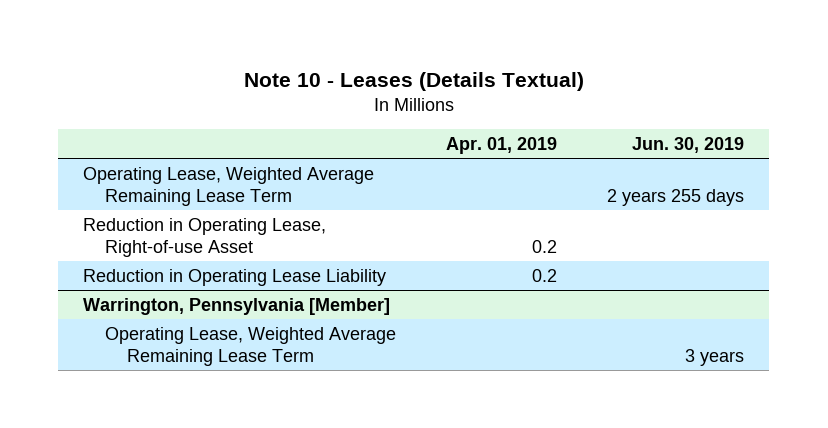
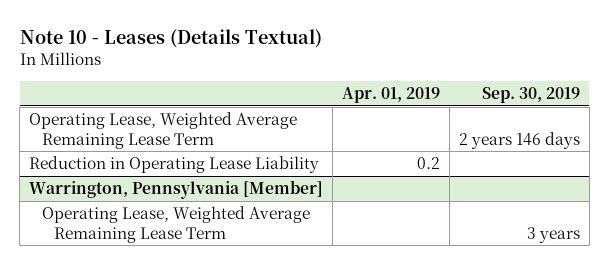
[632,137,745,154] Jun. 30, 2019 -> none
none -> [481,87,580,104] Sep. 30, 2019
[83,217,327,257] Reduction in Operating Lease, Right-of-use Asset -> none

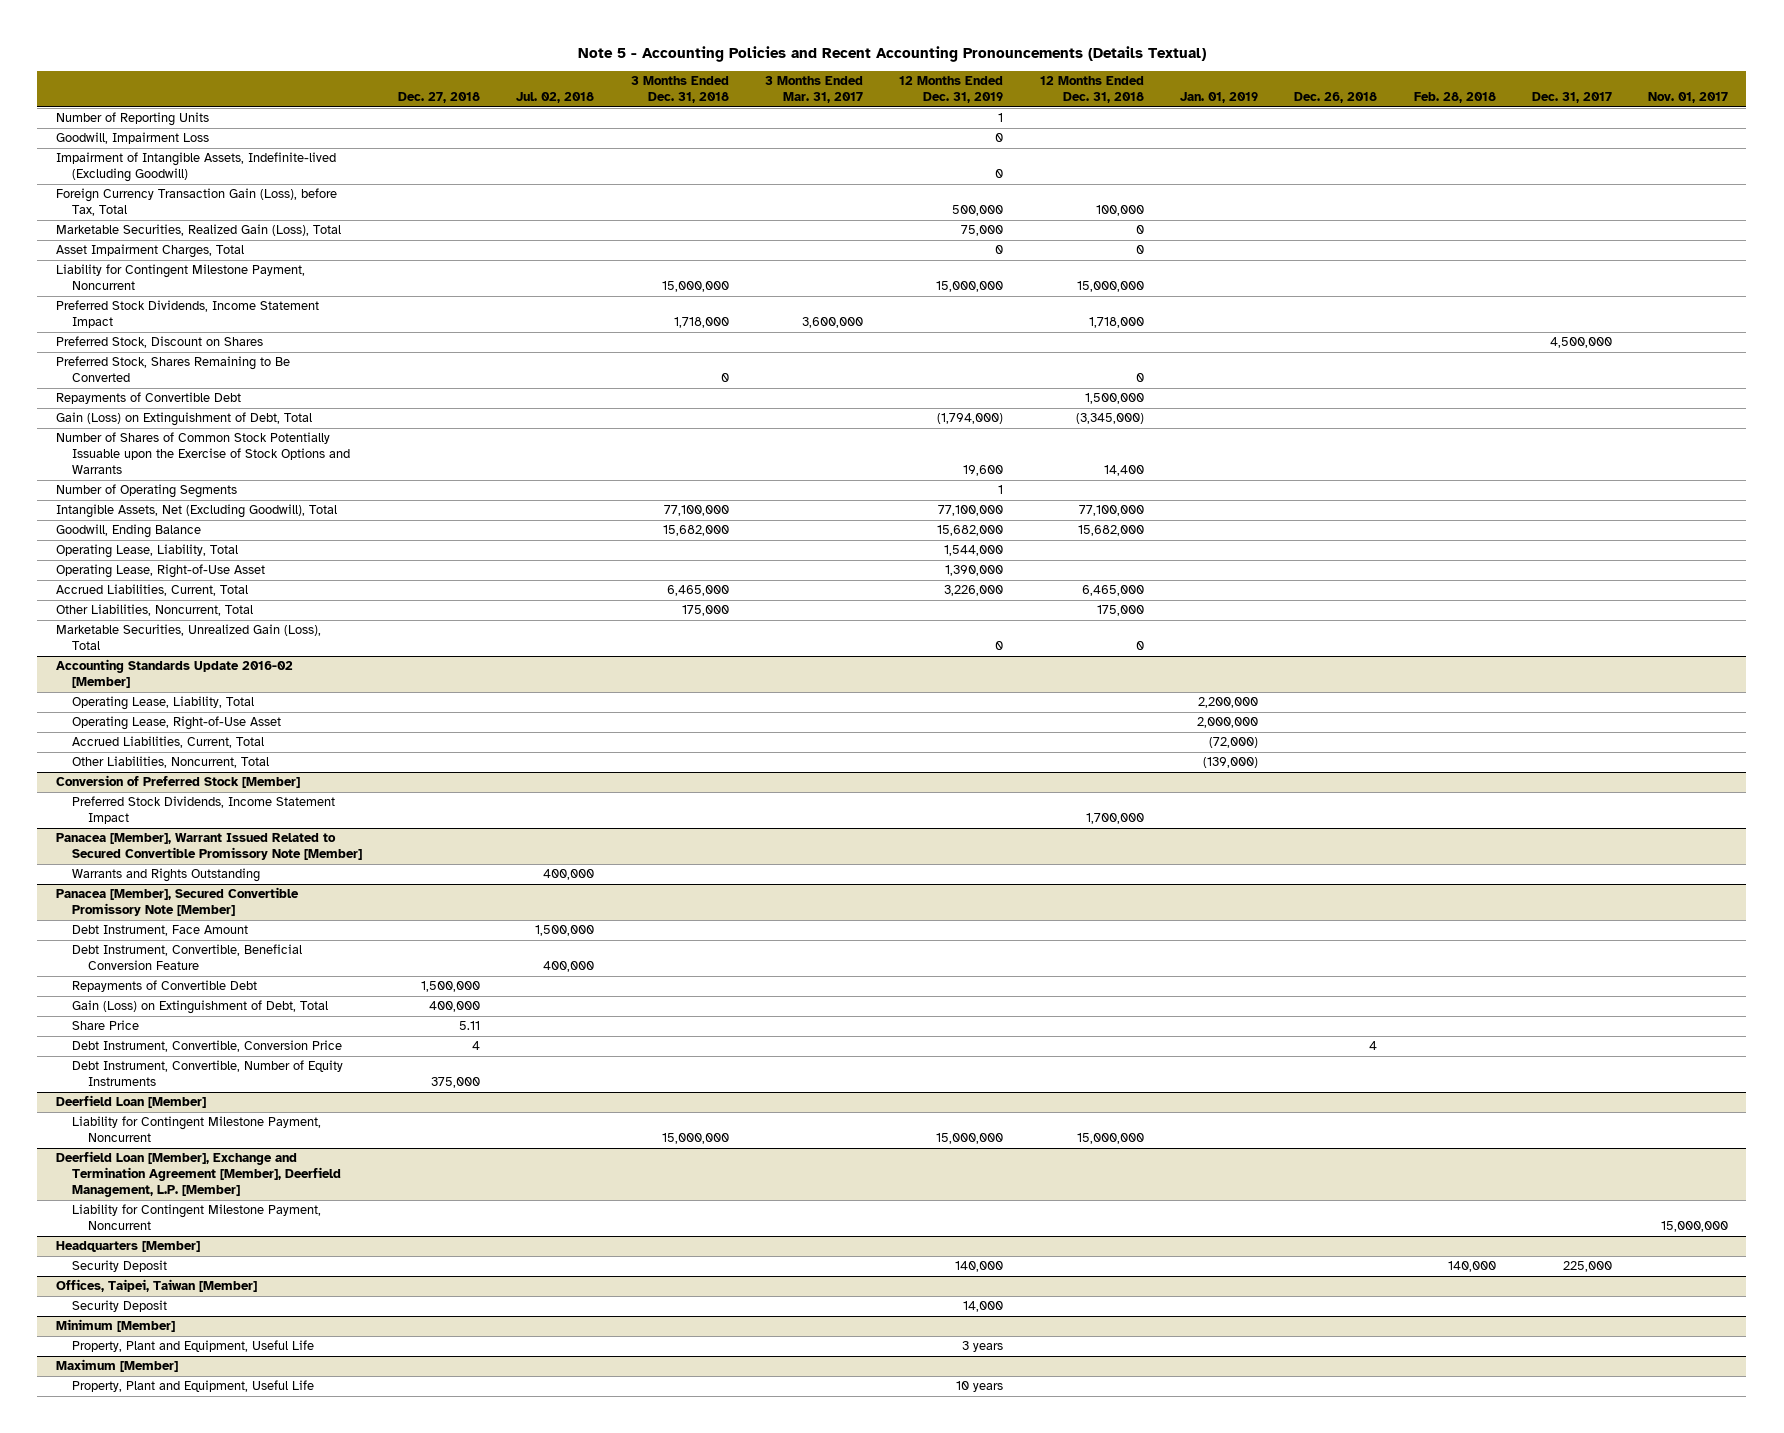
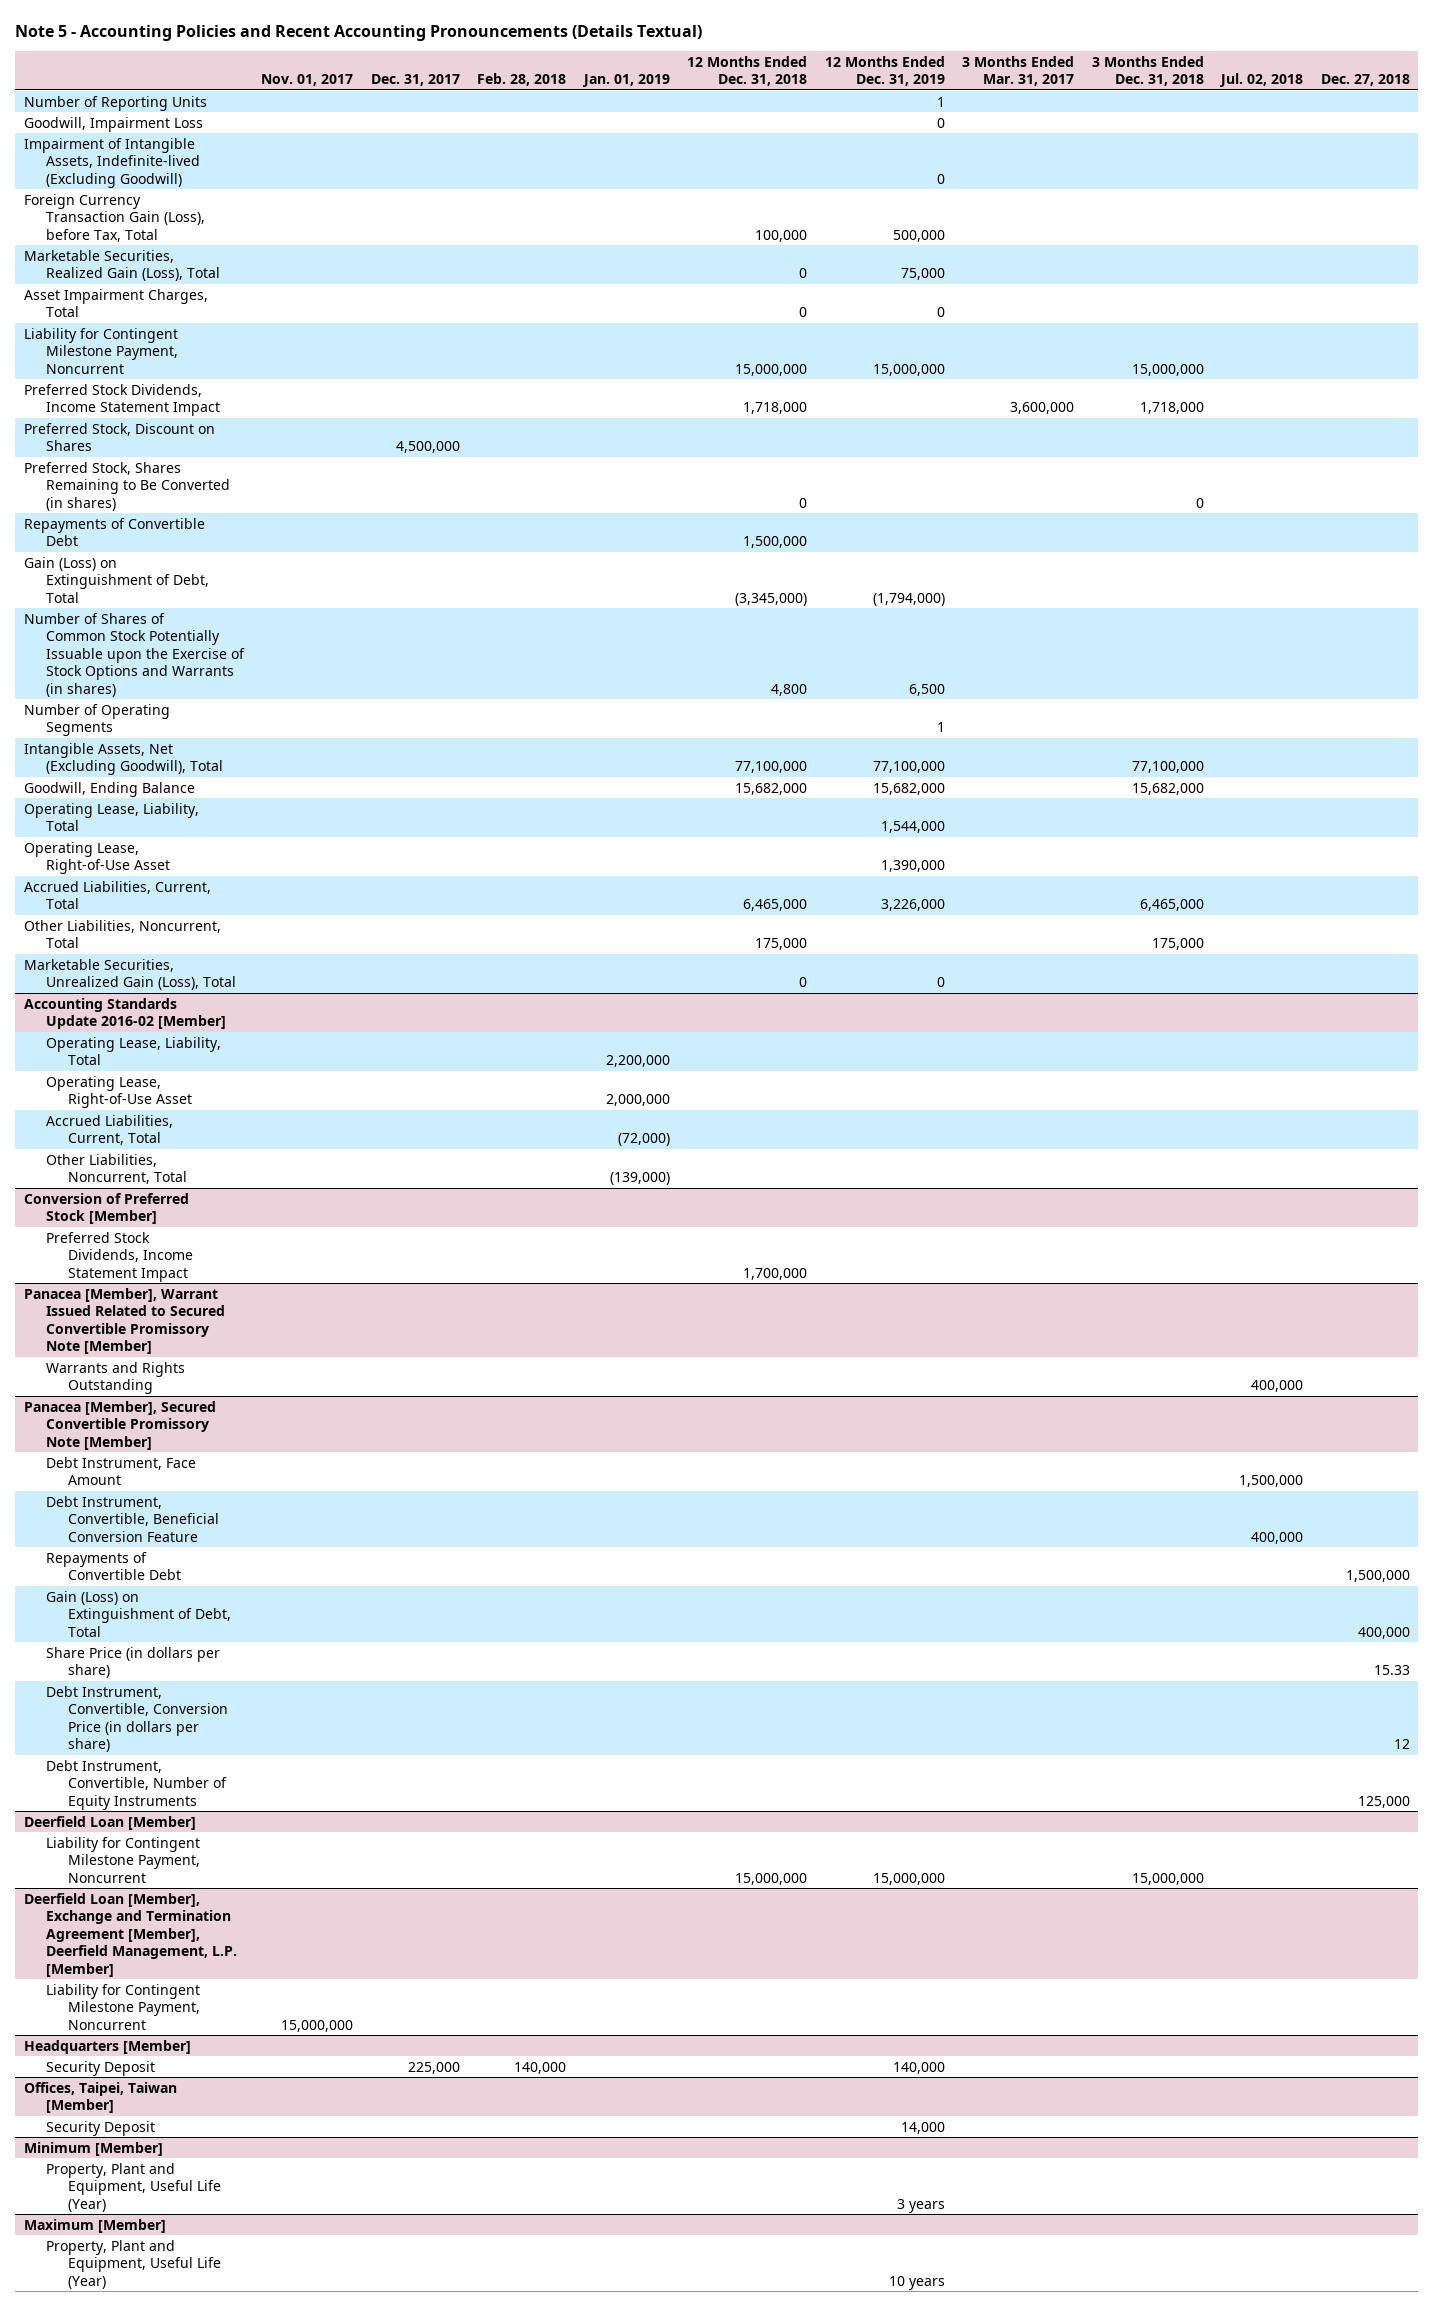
[1294,92,1378,104] Dec. 26, 2018 -> none
[55,356,290,383] Preferred Stock, Shares Remaining to Be Converted -> [23,461,230,511] Preferred Stock, Shares Remaining to Be Converted (in shares)
[55,432,350,475] Number of Shares of Common Stock Potentially Issuable upon the Exercise of Stock Options and Warrants -> [23,612,245,697] Number of Shares of Common Stock Potentially Issuable upon the Exercise of Stock Options and Warrants (in shares)
[963,465,1004,477] 19,600 -> [908,683,945,696] 6,500
[1103,465,1144,477] 14,400 -> [771,683,808,696] 4,800
[71,1020,139,1031] Share Price -> [45,1646,220,1679] Share Price (in dollars per share)
[459,1021,481,1031] 5.11 -> [1373,1665,1410,1676] 15.33
[71,1040,342,1053] Debt Instrument, Convertible, Conversion Price -> [45,1685,228,1753] Debt Instrument, Convertible, Conversion Price (in dollars per share)
[472,1041,481,1051] 4 -> [1393,1739,1410,1750] 12
[431,1077,481,1089] 375,000 -> [1357,1795,1410,1808] 125,000
[71,1340,314,1353] Property, Plant and Equipment, Useful Life -> [45,2162,221,2212] Property, Plant and Equipment, Useful Life (Year)
[71,1380,314,1393] Property, Plant and Equipment, Useful Life -> [45,2239,221,2289] Property, Plant and Equipment, Useful Life (Year)

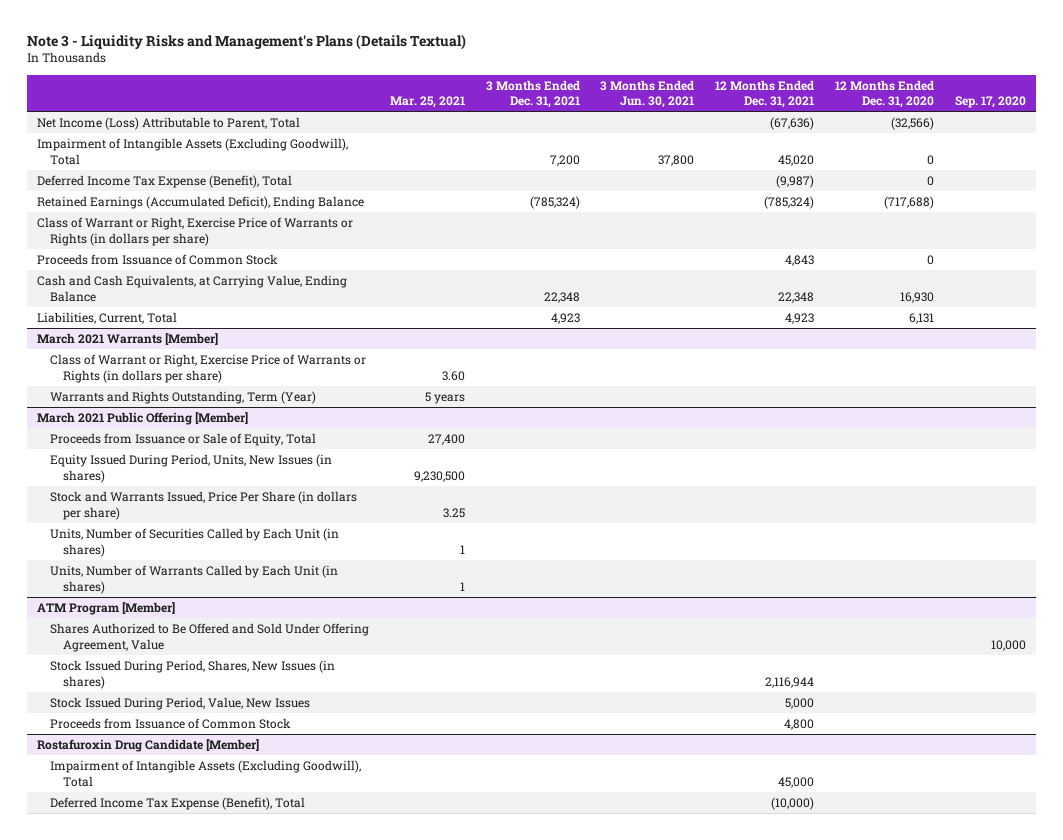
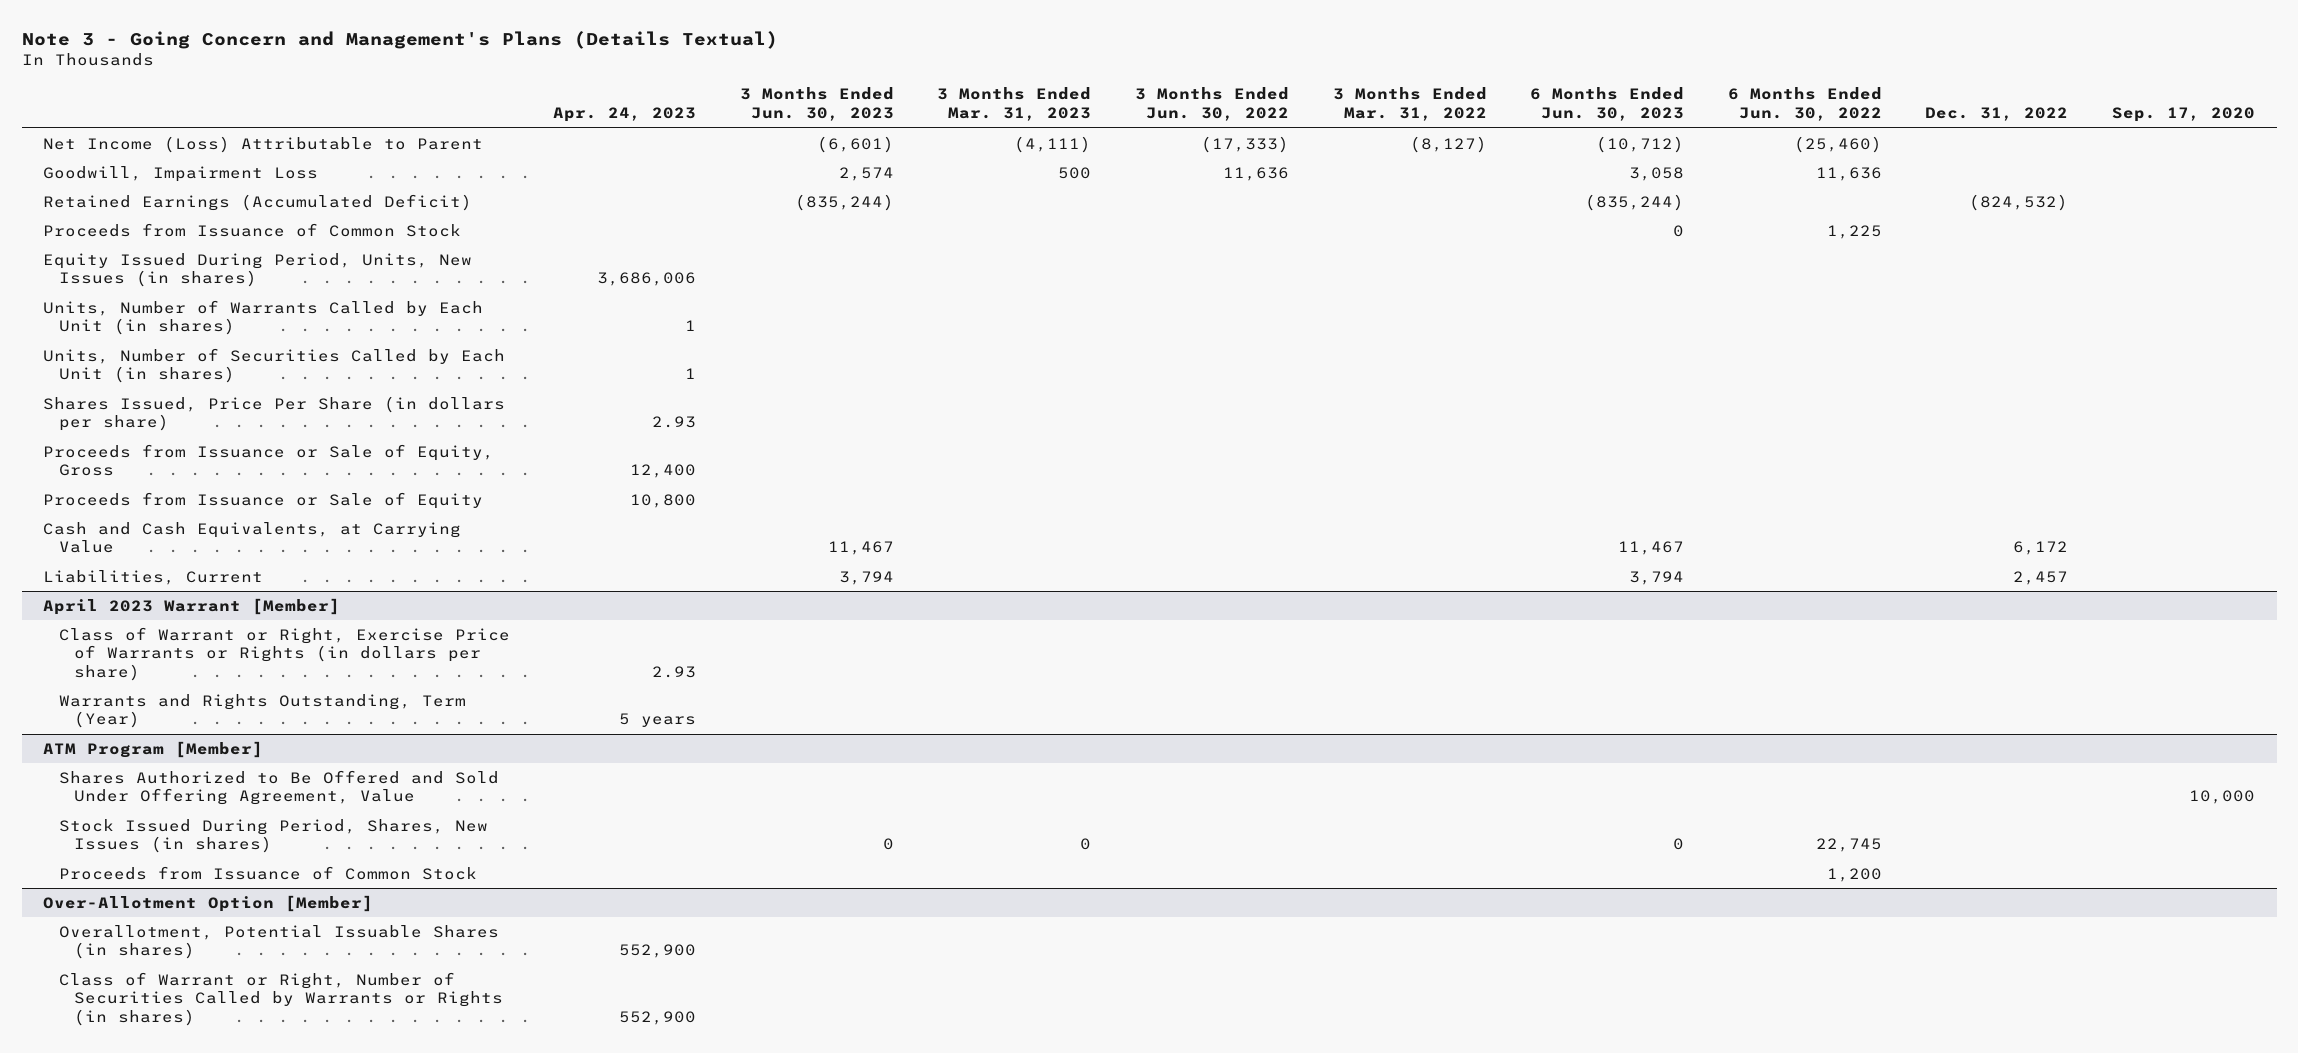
[26,33,466,50] Note 3 - Liquidity Risks and Management's Plans (Details Textual) -> [21,30,778,49] Note 3 - Going Concern and Management's Plans (Details Textual)
[389,96,465,109] Mar. 25, 2021 -> none
[485,79,580,109] 3 Months Ended Dec. 31, 2021 -> none
[600,79,695,109] 3 Months Ended Jun. 30, 2021 -> none
[715,79,815,109] 12 Months Ended Dec. 31, 2021 -> none
[834,79,934,109] 12 Months Ended Dec. 31, 2020 -> none
none -> [553,106,697,122] Apr. 24, 2023
none -> [739,87,894,121] 3 Months Ended Jun. 30, 2023
none -> [937,87,1092,121] 3 Months Ended Mar. 31, 2023
none -> [1134,87,1289,121] 3 Months Ended Jun. 30, 2022
none -> [1332,87,1487,121] 3 Months Ended Mar. 31, 2022
none -> [1530,87,1685,121] 6 Months Ended Jun. 30, 2023
none -> [1727,87,1882,121] 6 Months Ended Jun. 30, 2022
none -> [1925,106,2069,121] Dec. 31, 2022
[37,138,349,165] Impairment of Intangible Assets (Excluding Goodwill), Total -> none
[37,175,293,189] Deferred Income Tax Expense (Benefit), Total -> none
[37,217,354,246] Class of Warrant or Right, Exercise Price of Warrants or Rights (in dollars per share) -> none
[37,117,301,131] Net Income (Loss) Attributable to Parent, Total -> [43,135,484,153] Net Income (Loss) Attributable to Parent
none -> [43,165,319,182] Goodwill, Impairment Loss
[37,196,365,210] Retained Earnings (Accumulated Deficit), Ending Balance -> [43,193,473,211] Retained Earnings (Accumulated Deficit)
[37,333,219,346] March 2021 Warrants [Member] -> none
[50,354,367,383] Class of Warrant or Right, Exercise Price of Warrants or Rights (in dollars per share) -> none
[50,391,317,405] Warrants and Rights Outstanding, Term (Year) -> none
[37,412,249,426] March 2021 Public Offering [Member] -> none
[50,433,317,447] Proceeds from Issuance or Sale of Equity, Total -> none
[50,454,333,483] Equity Issued During Period, Units, New Issues (in shares) -> none
[50,491,358,520] Stock and Warrants Issued, Price Per Share (in dollars per share) -> none
[50,528,340,557] Units, Number of Securities Called by Each Unit (in shares) -> none
[50,565,339,594] Units, Number of Warrants Called by Each Unit (in shares) -> none
none -> [43,252,473,288] Equity Issued During Period, Units, New Issues (in shares)
none -> [43,299,484,336] Units, Number of Warrants Called by Each Unit (in shares)
none -> [43,347,506,384] Units, Number of Securities Called by Each Unit (in shares)
none -> [43,395,506,432] Shares Issued, Price Per Share (in dollars per share)
none -> [43,443,495,477] Proceeds from Issuance or Sale of Equity, Gross
none -> [43,491,484,509] Proceeds from Issuance or Sale of Equity
[37,275,348,302] Cash and Cash Equivalents, at Carrying Value, Ending Balance -> [43,521,462,554] Cash and Cash Equivalents, at Carrying Value
[37,312,178,325] Liabilities, Current, Total -> [43,569,264,585] Liabilities, Current
none -> [43,597,341,615] April 2023 Warrant [Member]
none -> [58,626,510,681] Class of Warrant or Right, Exercise Price of Warrants or Rights (in dollars per share)
none -> [58,693,466,729] Warrants and Rights Outstanding, Term (Year)
[50,697,311,711] Stock Issued During Period, Value, New Issues -> none
[37,739,260,753] Rostafuroxin Drug Candidate [Member] -> none
[50,760,362,787] Impairment of Intangible Assets (Excluding Goodwill), Total -> none
[50,797,306,811] Deferred Income Tax Expense (Benefit), Total -> none
none -> [43,894,374,912] Over-Allotment Option [Member]
none -> [58,924,499,960] Overallotment, Potential Issuable Shares (in shares)
none -> [58,971,503,1026] Class of Warrant or Right, Number of Securities Called by Warrants or Rights (in shares)

